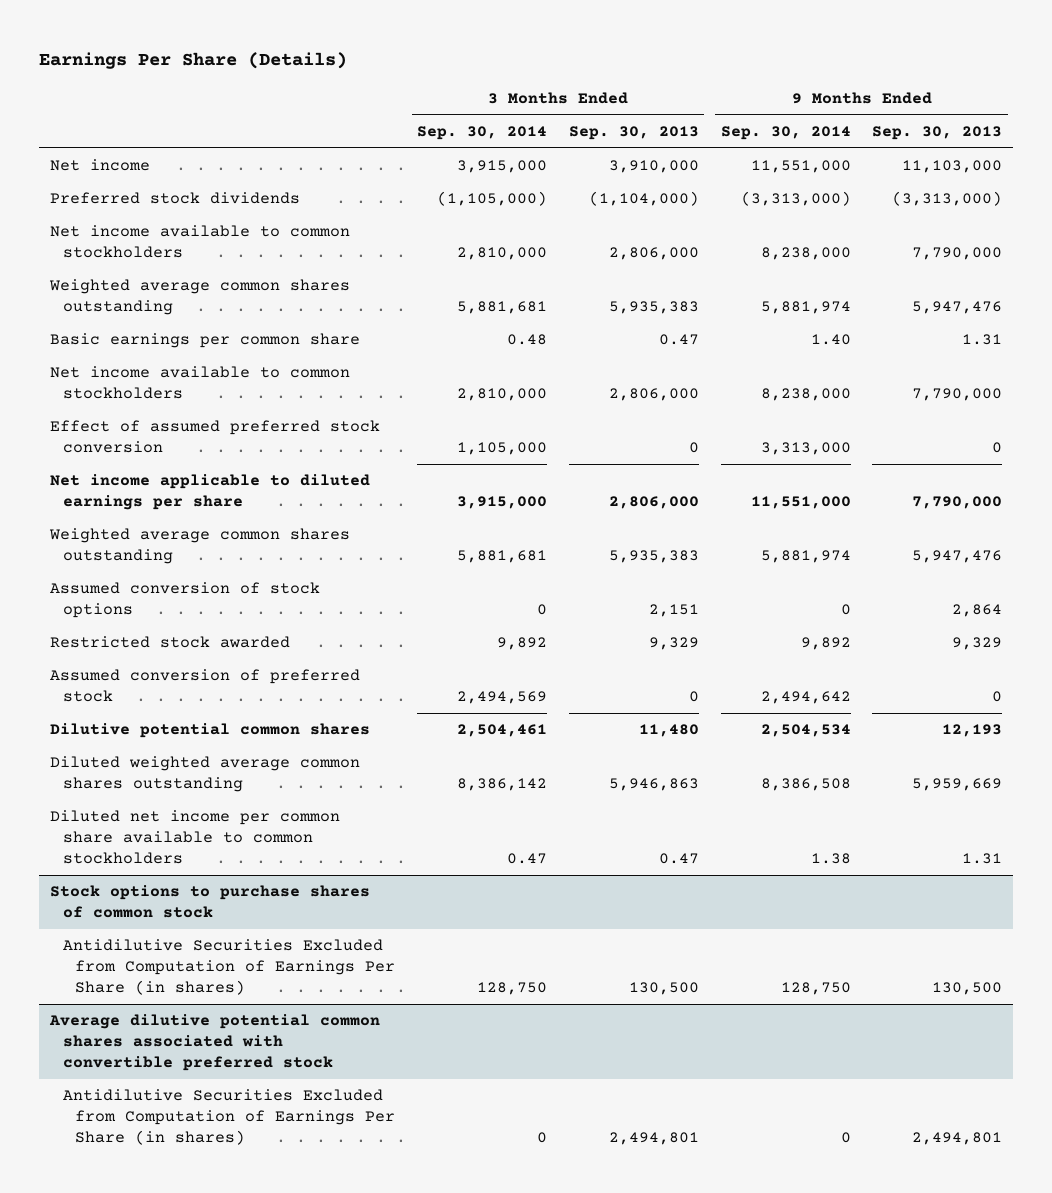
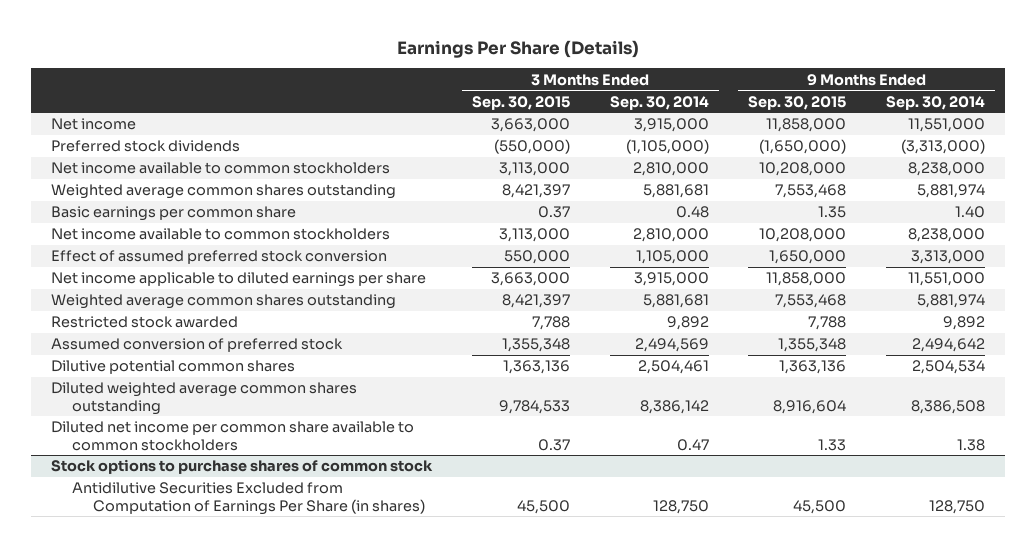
[568,126,699,141] Sep. 30, 2013 -> none
[872,126,1003,141] Sep. 30, 2013 -> none
none -> [471,95,570,110] Sep. 30, 2015
none -> [748,95,847,110] Sep. 30, 2015
[49,582,320,619] Assumed conversion of stock options -> none
[48,1014,380,1072] Average dilutive potential common shares associated with convertible preferred stock -> none
[62,1089,396,1146] Antidilutive Securities Excluded from Computation of Earnings Per Share (in shares) -> none

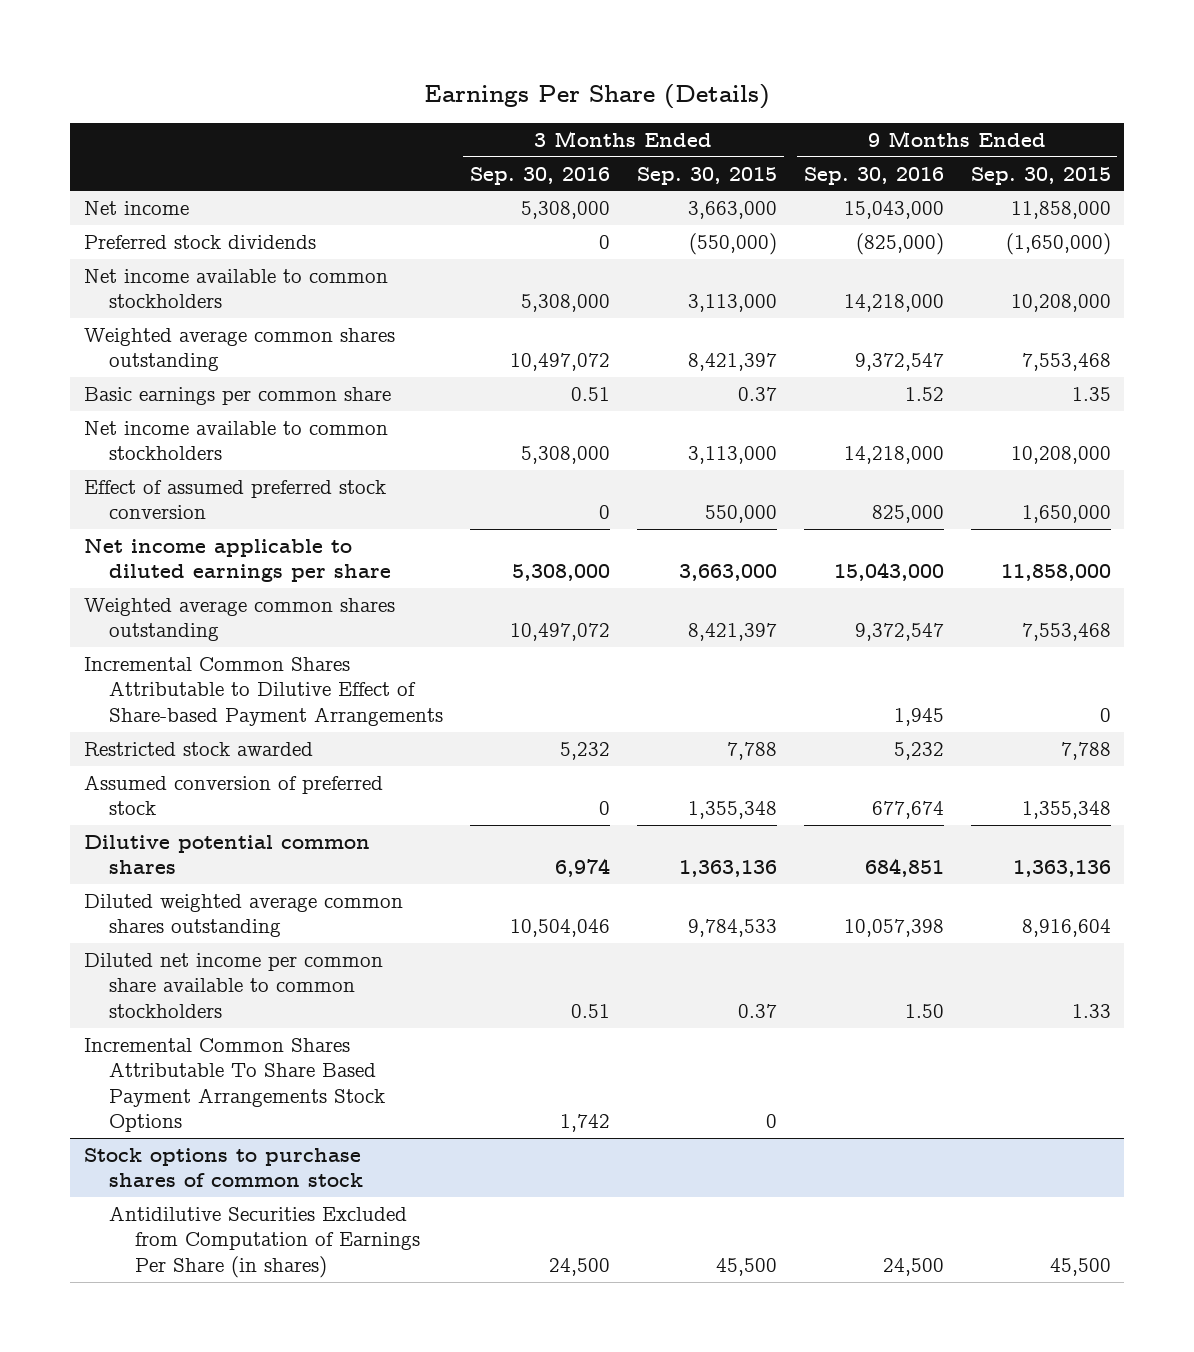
[609,95,709,110] Sep. 30, 2014 -> none
[886,95,986,110] Sep. 30, 2014 -> none
none -> [469,166,610,185] Sep. 30, 2016
none -> [803,166,944,185] Sep. 30, 2016
none -> [83,656,444,726] Incremental Common Shares Attributable to Dilutive Effect of Share-based Payment Arrangements
none -> [83,1037,386,1133] Incremental Common Shares Attributable To Share Based Payment Arrangements Stock Options

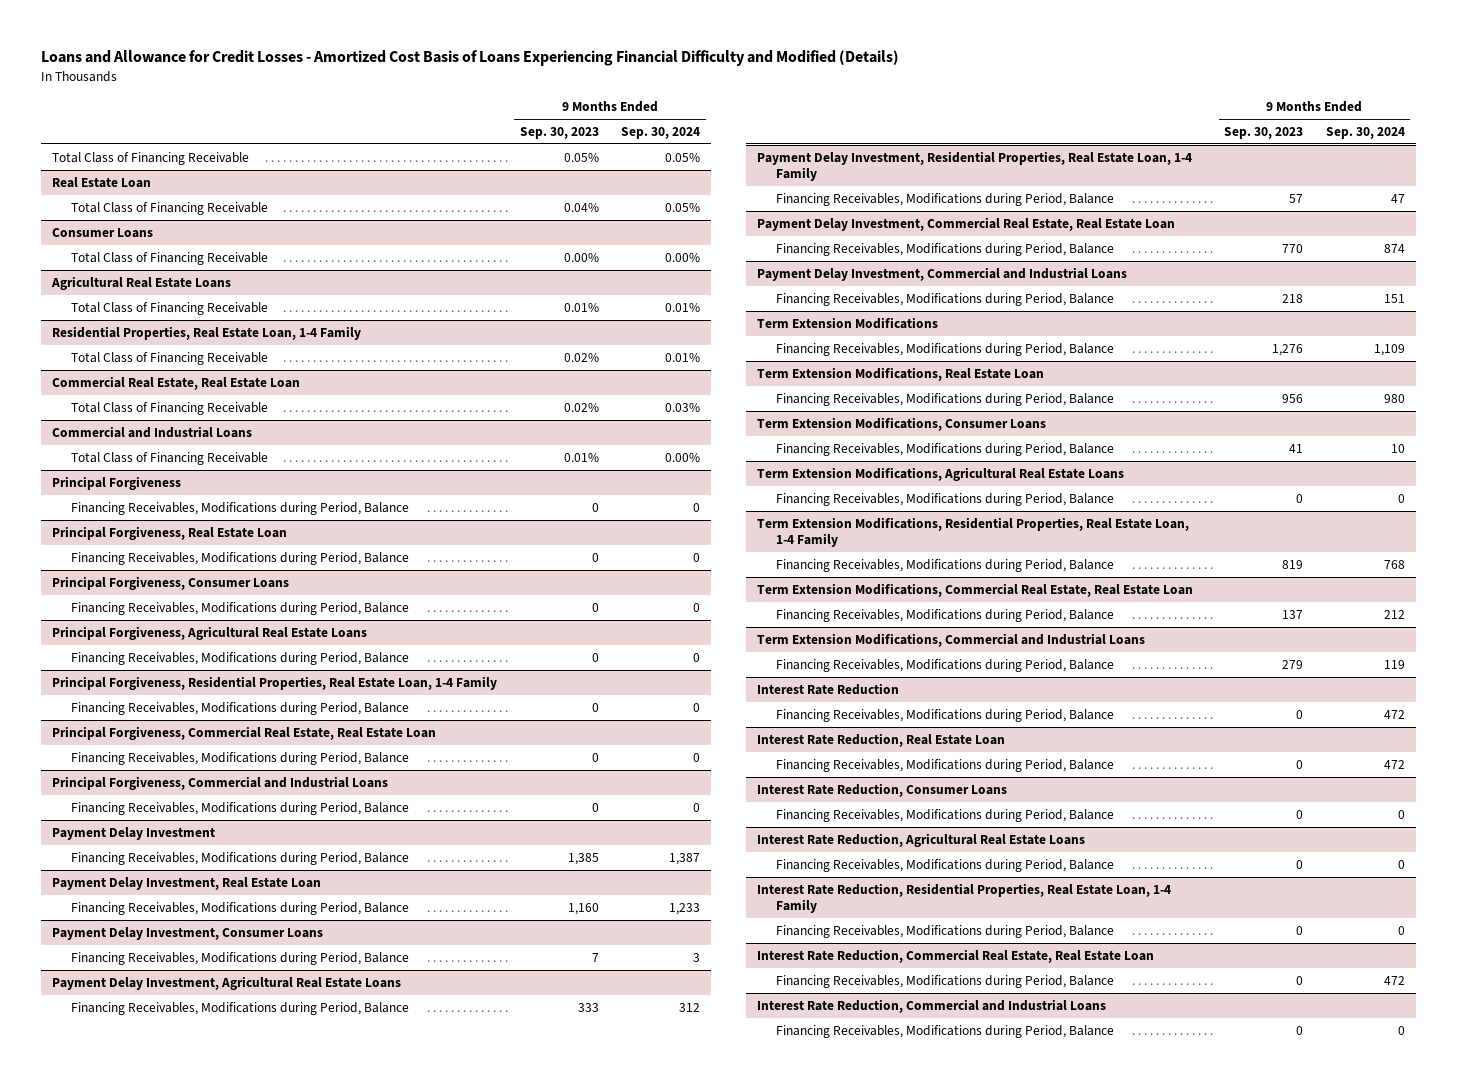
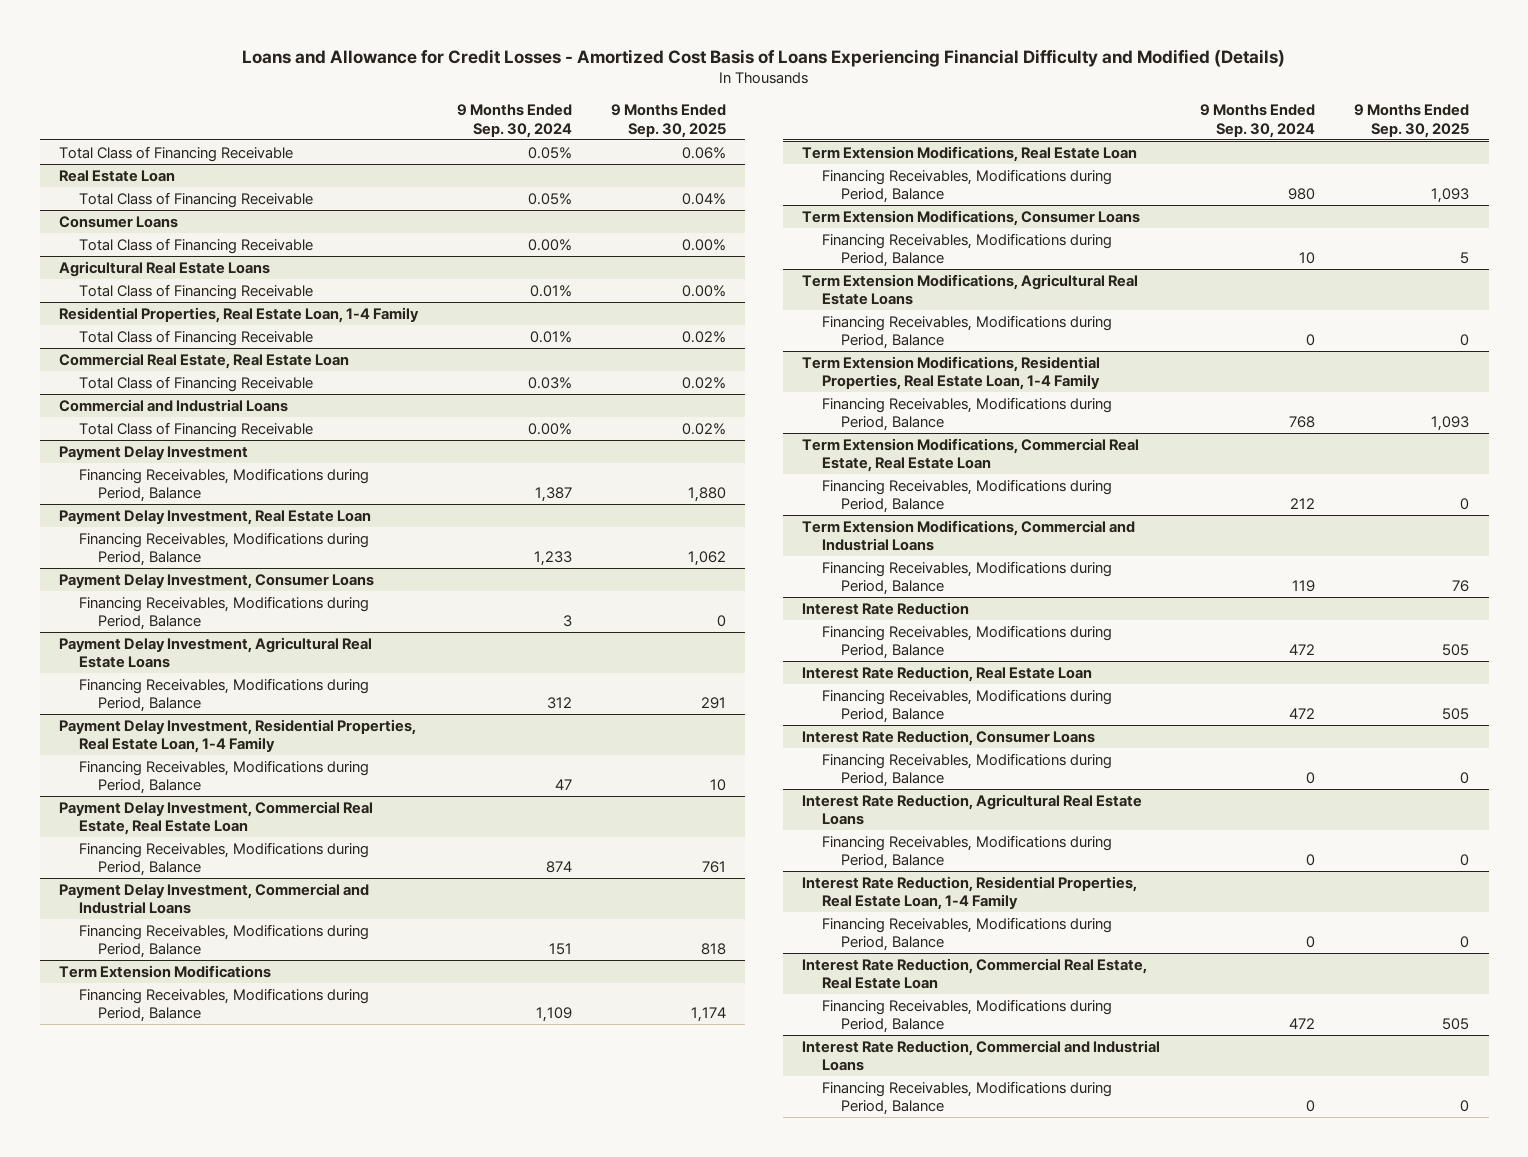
[519,126,599,139] Sep. 30, 2023 -> none
none -> [610,104,726,138] 9 Months Ended Sep. 30, 2025
[52,475,182,490] Principal Forgiveness -> none
[71,501,410,515] Financing Receivables, Modifications during Period, Balance -> none
[52,525,288,540] Principal Forgiveness, Real Estate Loan -> none
[71,551,410,565] Financing Receivables, Modifications during Period, Balance -> none
[52,575,290,590] Principal Forgiveness, Consumer Loans -> none
[71,601,410,615] Financing Receivables, Modifications during Period, Balance -> none
[52,625,368,640] Principal Forgiveness, Agricultural Real Estate Loans -> none
[71,651,410,665] Financing Receivables, Modifications during Period, Balance -> none
[52,675,498,690] Principal Forgiveness, Residential Properties, Real Estate Loan, 1-4 Family -> none
[71,701,410,715] Financing Receivables, Modifications during Period, Balance -> none
[52,725,437,740] Principal Forgiveness, Commercial Real Estate, Real Estate Loan -> none
[71,751,410,765] Financing Receivables, Modifications during Period, Balance -> none
[52,775,389,790] Principal Forgiveness, Commercial and Industrial Loans -> none
[71,801,410,815] Financing Receivables, Modifications during Period, Balance -> none

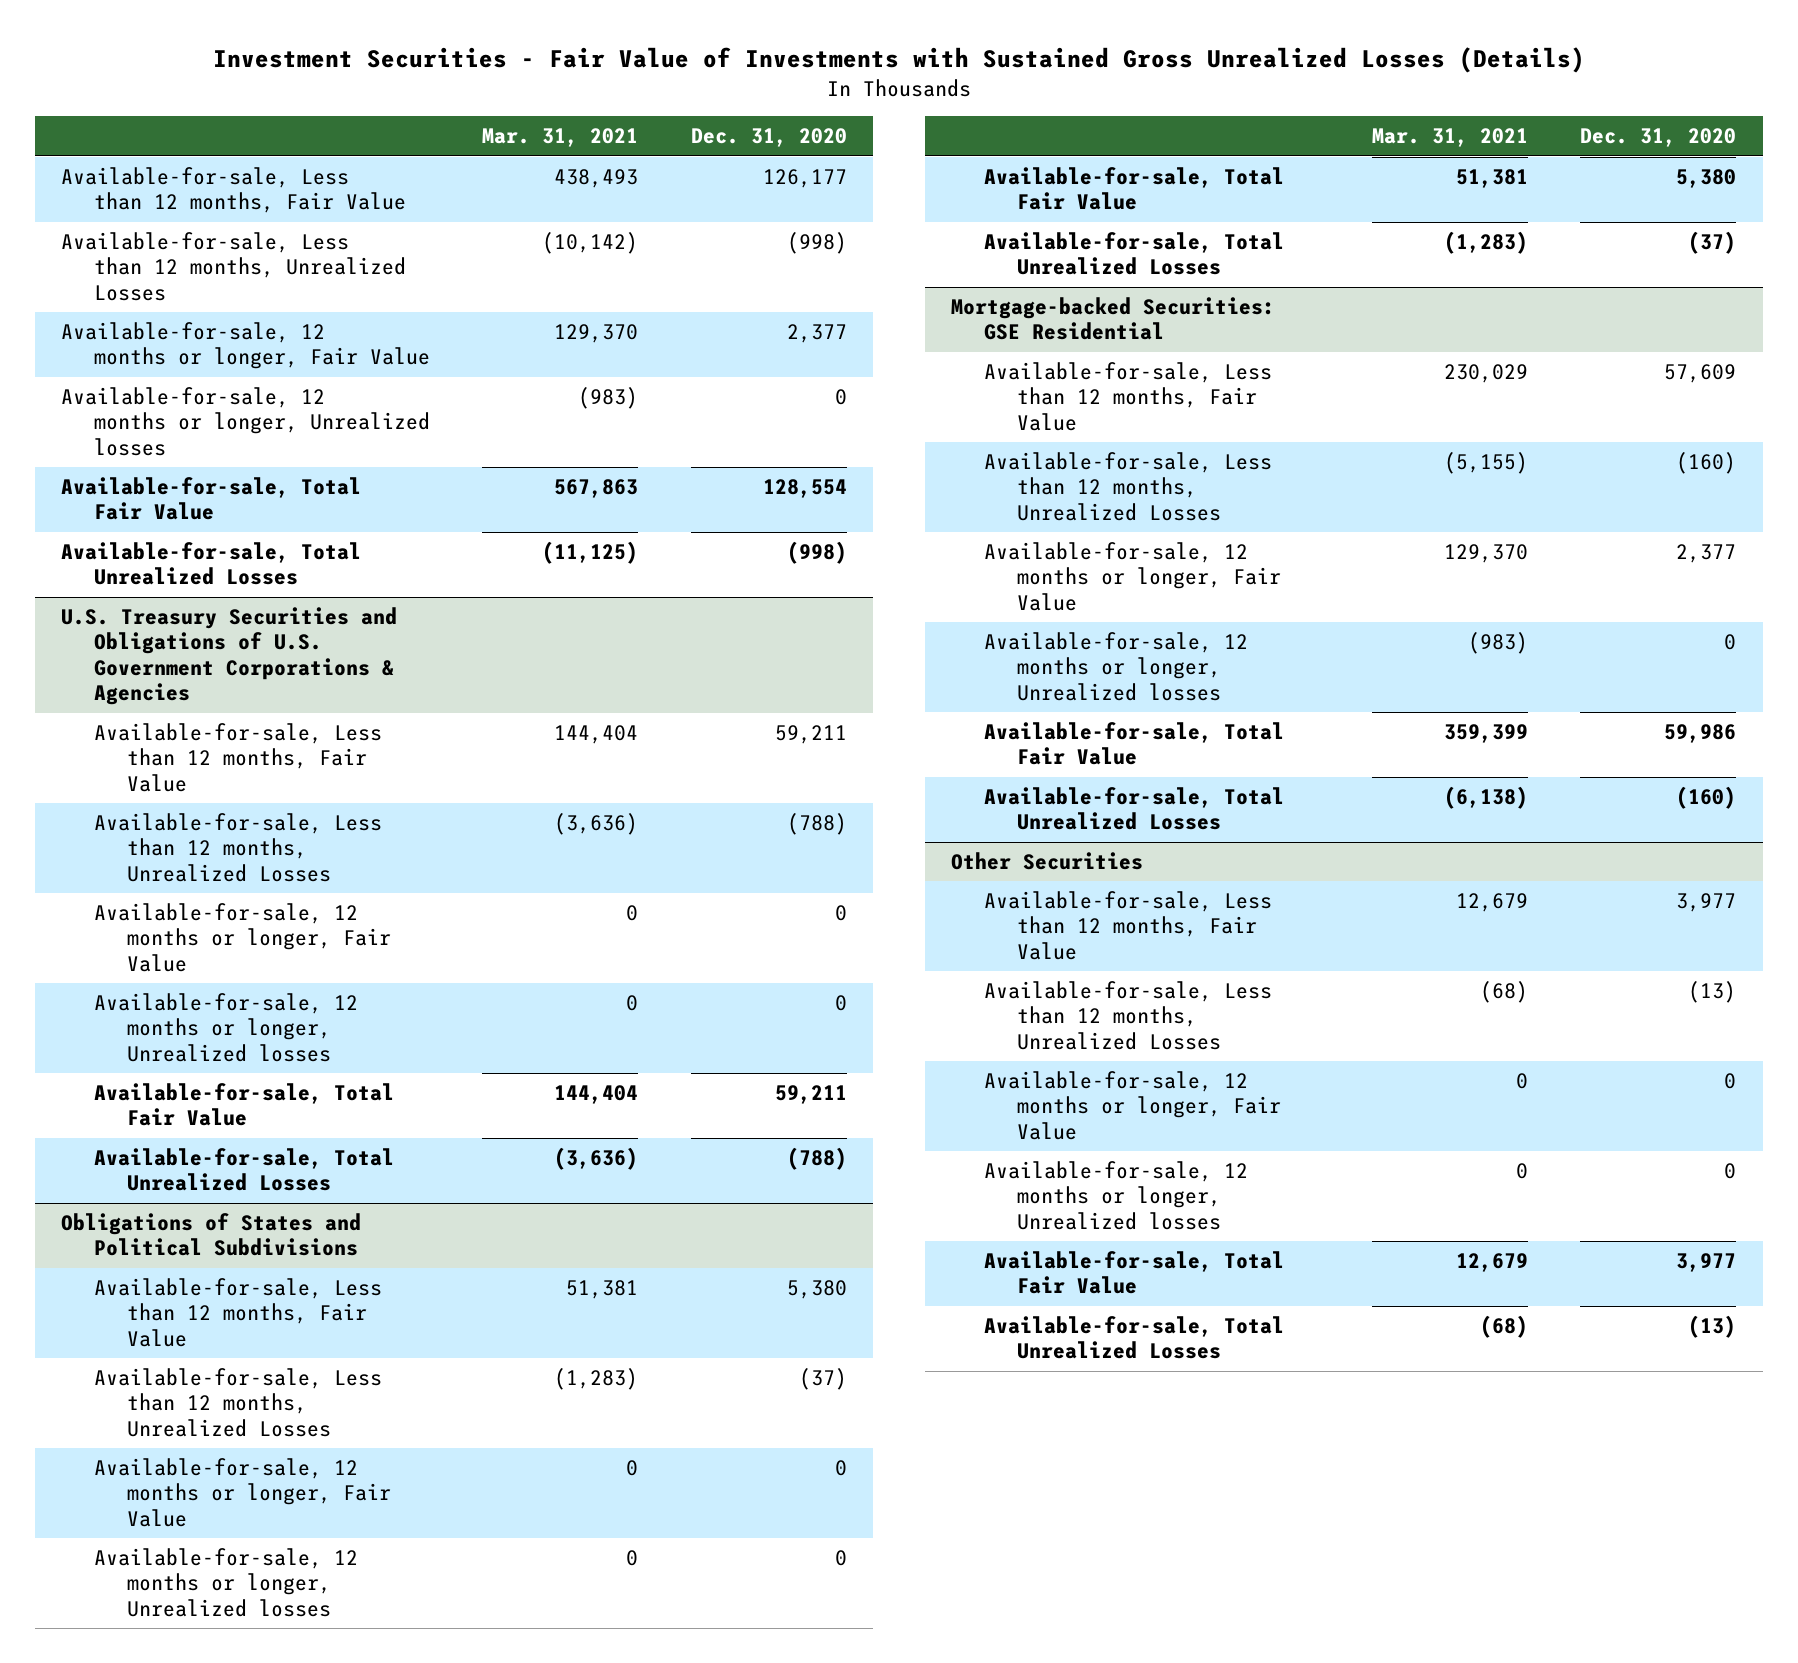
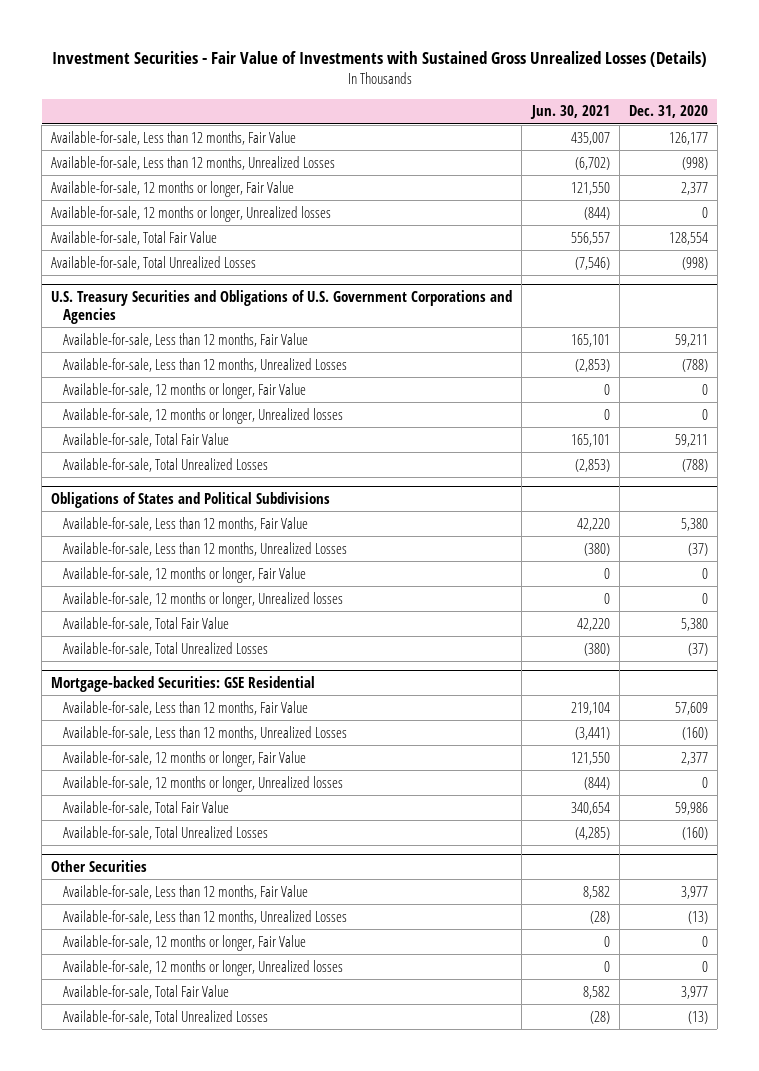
[482,128,639,148] Mar. 31, 2021 -> none
none -> [529,105,610,120] Jun. 30, 2021
[61,606,398,706] U.S. Treasury Securities and Obligations of U.S. Government Corporations & Agencies -> [51,289,513,325] U.S. Treasury Securities and Obligations of U.S. Government Corporations and Agencies

